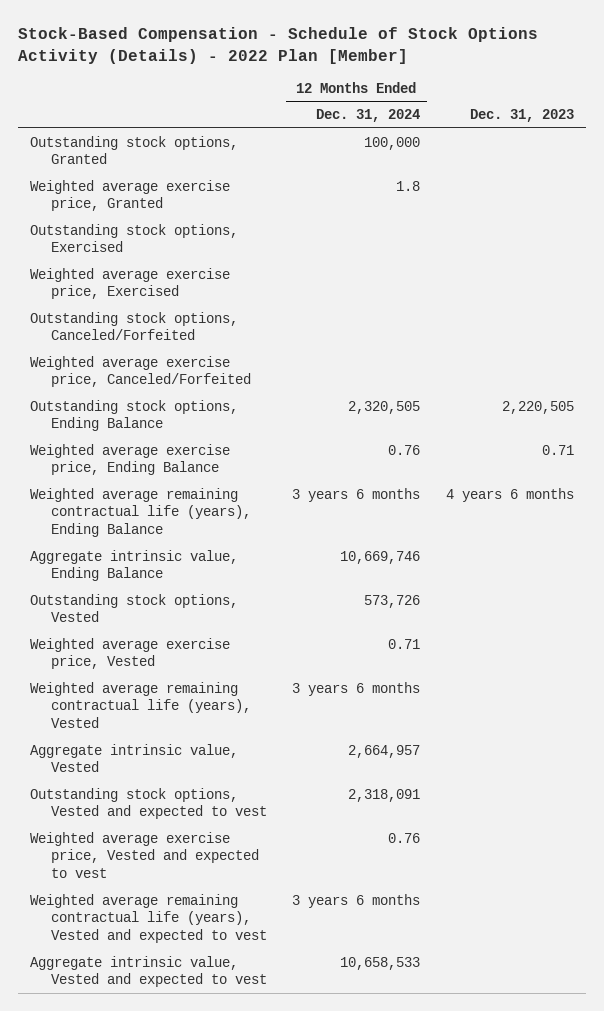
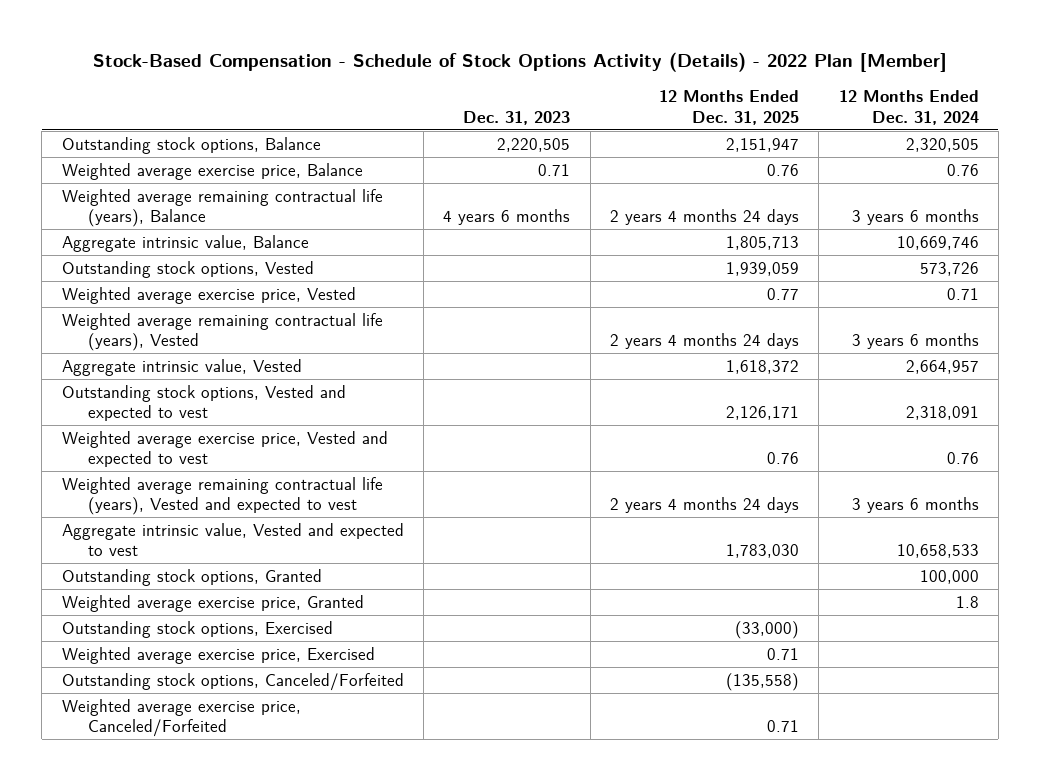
none -> [658,90,799,125] 12 Months Ended Dec. 31, 2025
[30,399,239,432] Outstanding stock options, Ending Balance -> [61,136,321,154] Outstanding stock options, Balance
[30,443,231,476] Weighted average exercise price, Ending Balance -> [61,162,363,180] Weighted average exercise price, Balance
[30,487,252,538] Weighted average remaining contractual life (years), Ending Balance -> [61,188,383,227] Weighted average remaining contractual life (years), Balance
[30,549,239,582] Aggregate intrinsic value, Ending Balance -> [61,234,309,252] Aggregate intrinsic value, Balance
[30,135,239,165] Outstanding stock options, Granted -> [61,568,322,586] Outstanding stock options, Granted
[30,179,231,212] Weighted average exercise price, Granted -> [61,594,364,612] Weighted average exercise price, Granted
[30,223,239,253] Outstanding stock options, Exercised -> [61,620,333,638] Outstanding stock options, Exercised
[30,267,231,300] Weighted average exercise price, Exercised -> [61,646,375,664] Weighted average exercise price, Exercised
[30,311,239,341] Outstanding stock options, Canceled/Forfeited -> [61,672,404,691] Outstanding stock options, Canceled/Forfeited
[30,355,252,388] Weighted average exercise price, Canceled/Forfeited -> [61,698,301,737] Weighted average exercise price, Canceled/Forfeited

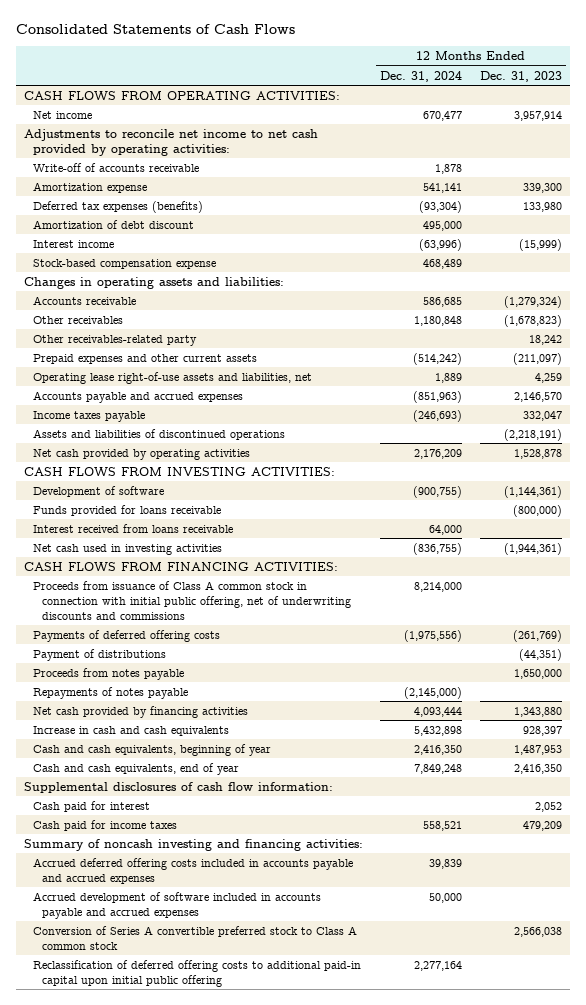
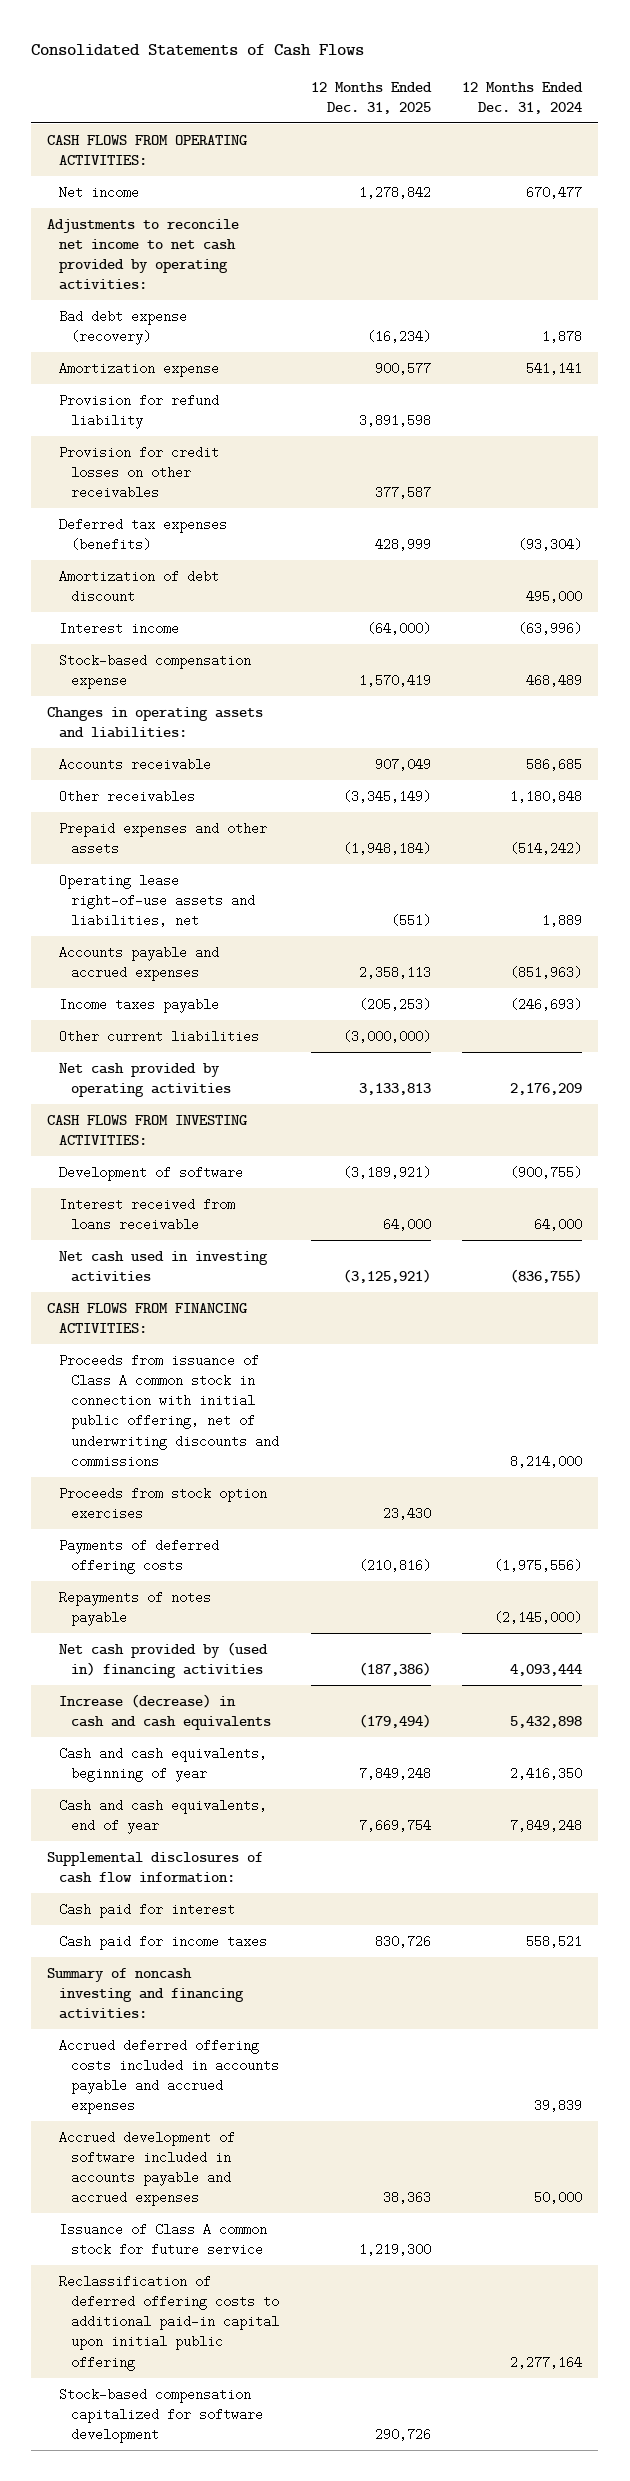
[479,70,562,82] Dec. 31, 2023 -> none
none -> [310,81,432,114] 12 Months Ended Dec. 31, 2025
[33,162,200,172] Write-off of accounts receivable -> [58,309,187,345] Bad debt expense (recovery)
none -> [58,393,219,429] Provision for refund liability
none -> [58,445,219,500] Provision for credit losses on other receivables
[33,334,198,346] Other receivables-related party -> none
[33,353,258,364] Prepaid expenses and other current assets -> [58,821,267,855] Prepaid expenses and other assets
[33,428,286,440] Assets and liabilities of discontinued operations -> none
none -> [58,1029,259,1043] Other current liabilities
[33,504,222,516] Funds provided for loans receivable -> none
none -> [58,1486,267,1520] Proceeds from stock option exercises
[33,648,167,661] Payment of distributions -> none
[33,667,185,680] Proceeds from notes payable -> none
[33,705,249,718] Net cash provided by financing activities -> [58,1641,268,1678] Net cash provided by (used in) financing activities
[33,725,230,736] Increase in cash and cash equivalents -> [58,1693,271,1730] Increase (decrease) in cash and cash equivalents
[33,925,358,950] Conversion of Series A convertible preferred stock to Class A common stock -> none
none -> [58,2222,267,2256] Issuance of Class A common stock for future service
none -> [58,2387,263,2444] Stock-based compensation capitalized for software development

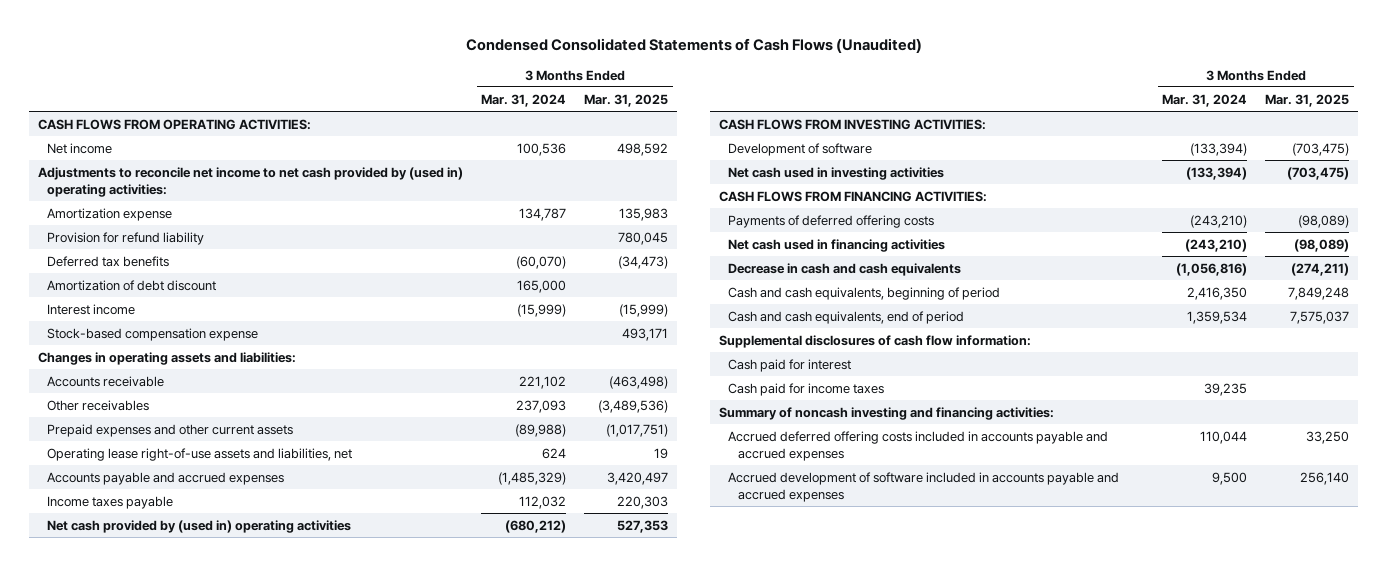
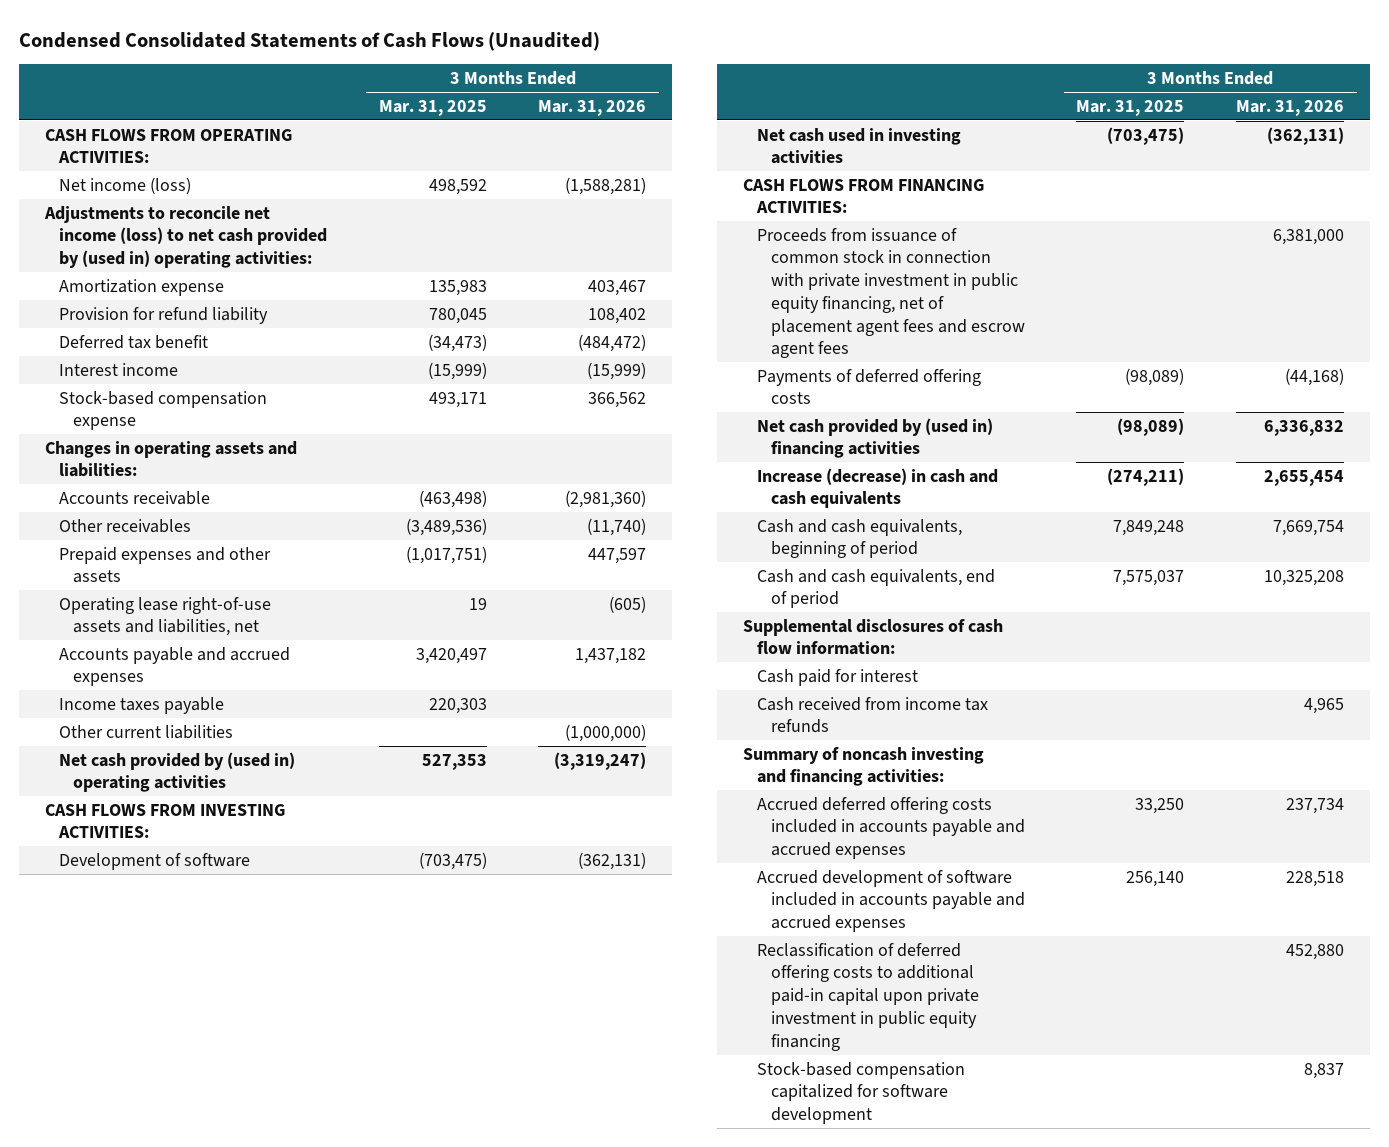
[481,93,567,107] Mar. 31, 2024 -> none
none -> [538,99,647,116] Mar. 31, 2026
[47,142,113,154] Net income -> [58,176,191,194] Net income (loss)
[38,166,464,197] Adjustments to reconcile net income to net cash provided by (used in) operating activities: -> [43,205,327,269] Adjustments to reconcile net income (loss) to net cash provided by (used in) operating activities:
[47,279,217,291] Amortization of debt discount -> none
[47,255,170,267] Deferred tax benefits -> [58,334,208,349] Deferred tax benefit
[47,423,294,437] Prepaid expenses and other current assets -> [58,546,271,584] Prepaid expenses and other assets
none -> [58,724,233,739] Other current liabilities
none -> [756,227,1025,359] Proceeds from issuance of common stock in connection with private investment in public equity financing, net of placement agent fees and escrow agent fees
[728,238,946,252] Net cash used in financing activities -> [756,417,993,459] Net cash provided by (used in) financing activities
[728,262,962,276] Decrease in cash and cash equivalents -> [756,467,998,509] Increase (decrease) in cash and cash equivalents
[728,382,885,396] Cash paid for income taxes -> [756,696,988,734] Cash received from income tax refunds
none -> [756,942,979,1051] Reclassification of deferred offering costs to additional paid-in capital upon private investment in public equity financing
none -> [756,1061,965,1125] Stock-based compensation capitalized for software development

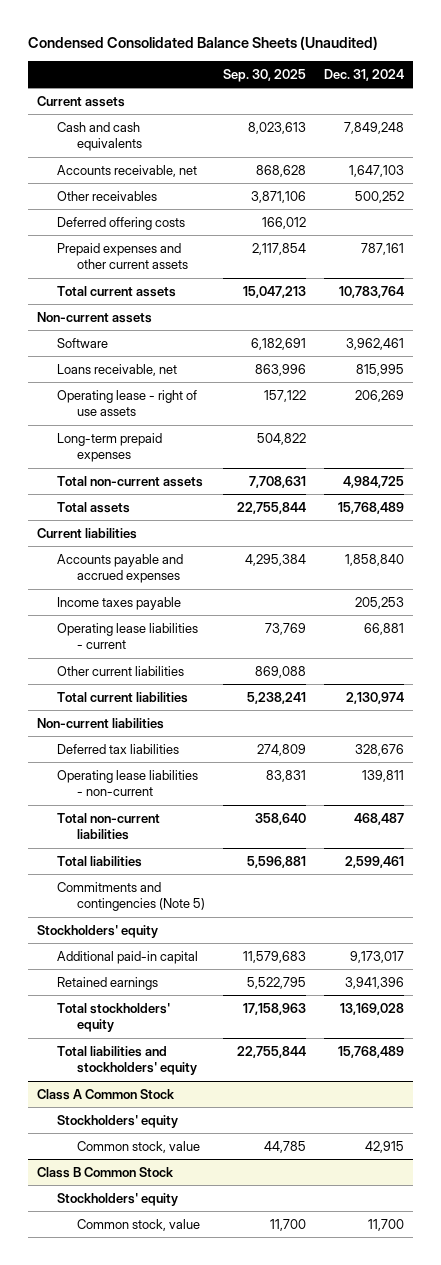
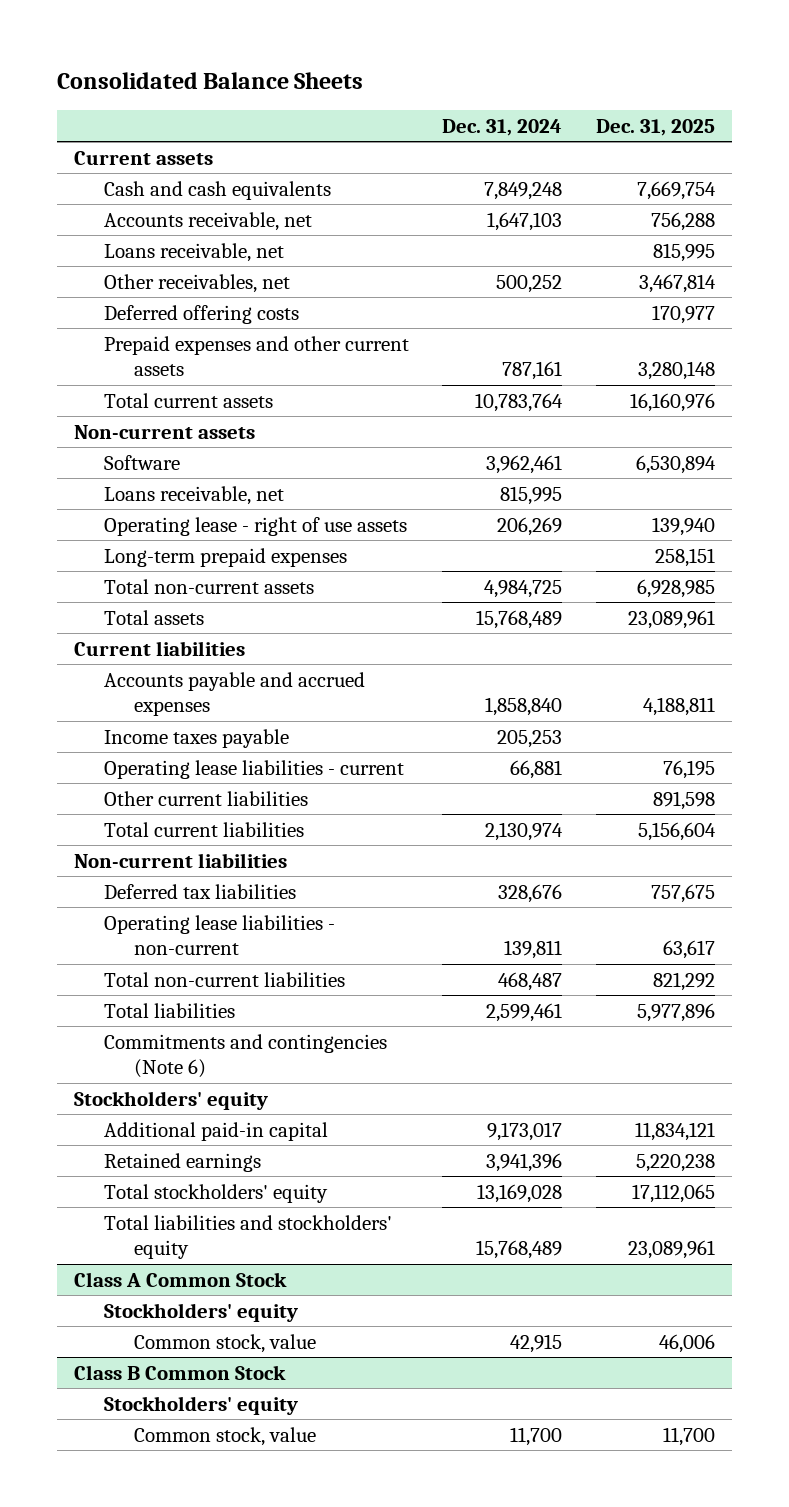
[28,36,379,51] Condensed Consolidated Balance Sheets (Unaudited) -> [57,72,364,90] Consolidated Balance Sheets
[223,68,307,82] Sep. 30, 2025 -> none
none -> [595,118,715,136] Dec. 31, 2025
none -> [104,242,285,262] Loans receivable, net
[57,190,158,201] Other receivables -> [104,273,291,293] Other receivables, net
[57,881,206,912] Commitments and contingencies (Note 5) -> [104,1033,388,1078] Commitments and contingencies (Note 6)

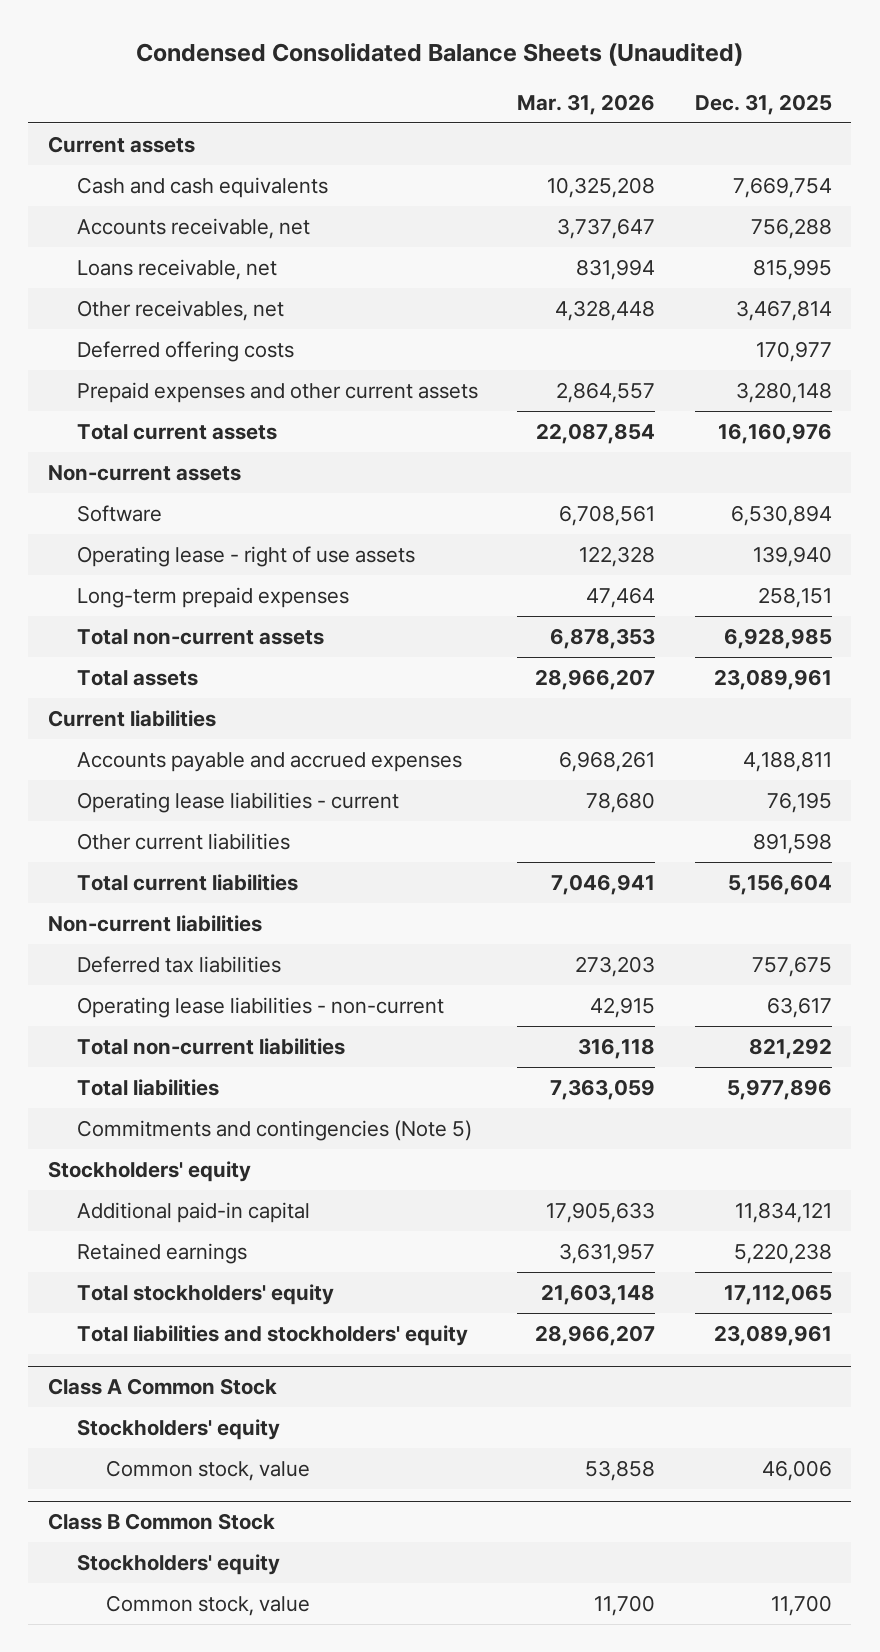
[57,72,364,90] Consolidated Balance Sheets -> [135,43,743,67] Condensed Consolidated Balance Sheets (Unaudited)
[442,118,563,136] Dec. 31, 2024 -> none
none -> [517,93,656,115] Mar. 31, 2026
[104,485,285,505] Loans receivable, net -> none
[104,728,290,748] Income taxes payable -> none
[104,1033,388,1078] Commitments and contingencies (Note 6) -> [77,1119,473,1141] Commitments and contingencies (Note 5)

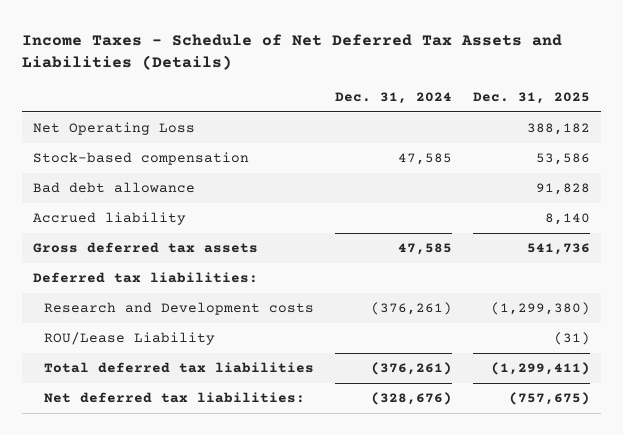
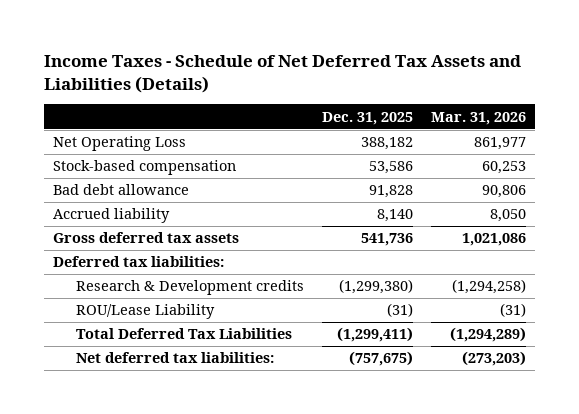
[334,91,452,104] Dec. 31, 2024 -> none
none -> [430,111,526,125] Mar. 31, 2026
[43,302,314,316] Research and Development costs -> [76,280,305,296] Research & Development credits
[43,362,314,374] Total deferred tax liabilities -> [76,328,293,340] Total Deferred Tax Liabilities

